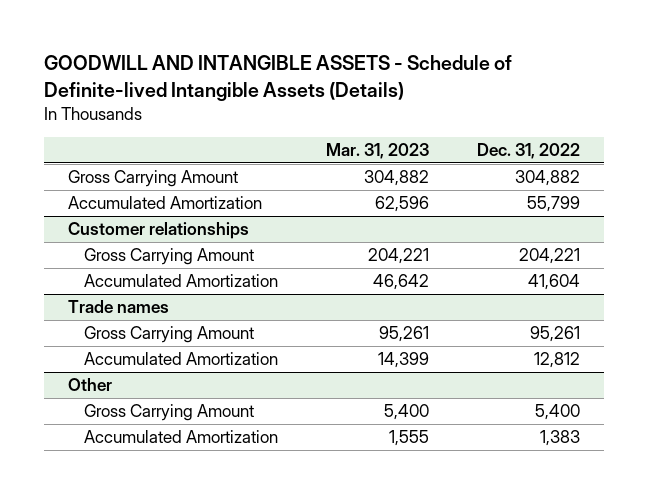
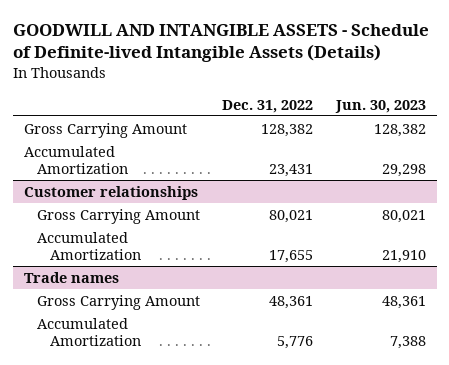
[326,142,430,159] Mar. 31, 2023 -> none
none -> [334,99,426,113] Jun. 30, 2023
[514,170,580,187] 304,882 -> [261,123,314,137] 128,382
[526,196,580,213] 55,799 -> [269,164,314,178] 23,431
[518,248,580,265] 204,221 -> [269,209,314,223] 80,021
[527,274,580,291] 41,604 -> [269,250,314,264] 17,655
[67,378,112,392] Other -> none
[84,404,255,422] Gross Carrying Amount -> none
[84,430,279,444] Accumulated Amortization -> none
[529,326,580,343] 95,261 -> [269,295,314,309] 48,361
[533,352,580,369] 12,812 -> [277,336,314,350] 5,776

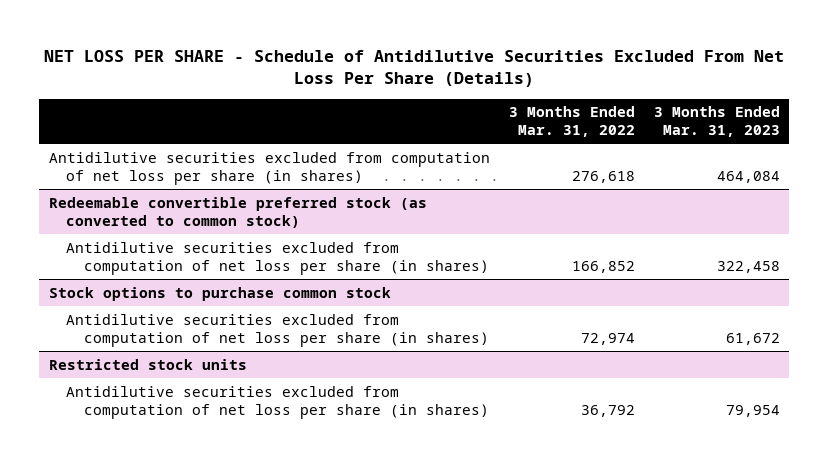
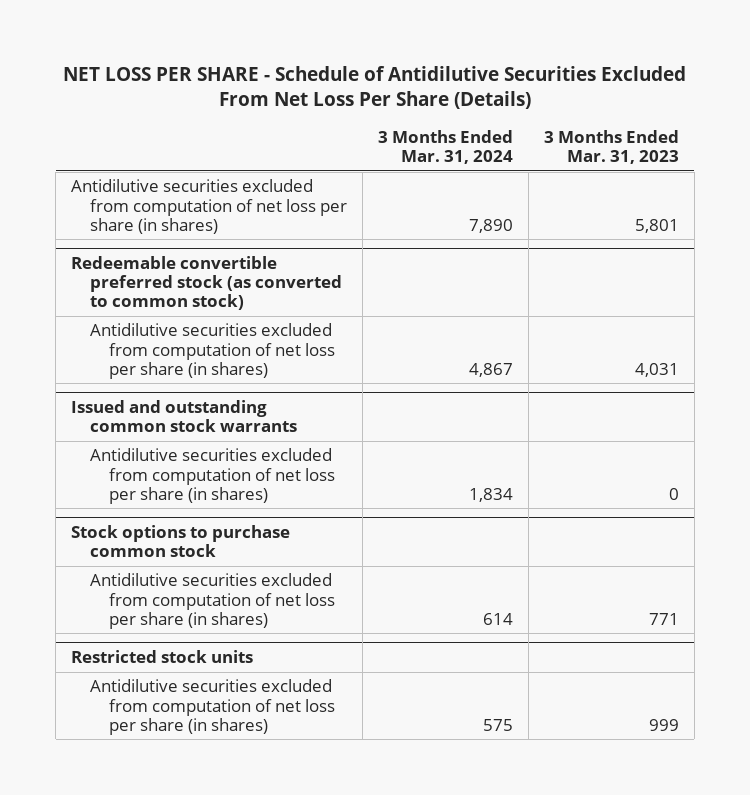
[508,106,635,138] 3 Months Ended Mar. 31, 2022 -> none
none -> [377,130,513,165] 3 Months Ended Mar. 31, 2024
[716,170,780,183] 464,084 -> [634,218,679,233] 5,801
[716,260,780,273] 322,458 -> [634,362,679,377] 4,031
none -> [71,399,298,433] Issued and outstanding common stock warrants
none -> [90,448,336,504] Antidilutive securities excluded from computation of net loss per share (in shares)
[725,332,780,345] 61,672 -> [648,612,679,625] 771
[725,404,780,417] 79,954 -> [648,718,679,731] 999

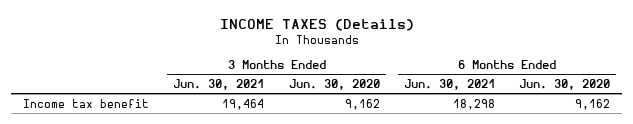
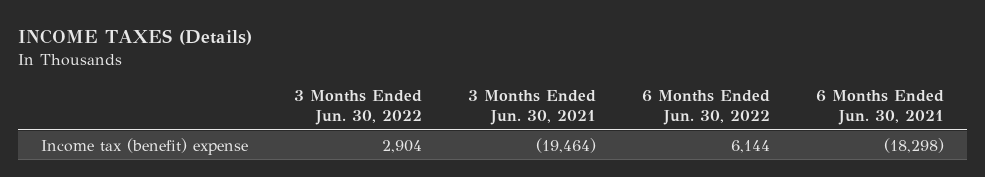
[288,79,380,91] Jun. 30, 2020 -> none
[519,79,611,91] Jun. 30, 2020 -> none
none -> [293,89,422,126] 3 Months Ended Jun. 30, 2022
none -> [641,89,770,126] 6 Months Ended Jun. 30, 2022
[23,98,150,108] Income tax benefit -> [41,137,249,155] Income tax (benefit) expense
[222,98,265,110] 19,464 -> [535,137,596,153] (19,464)
[452,98,495,110] 18,298 -> [883,137,944,153] (18,298)

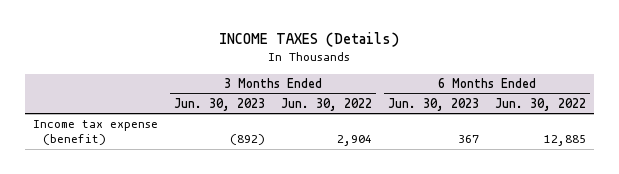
[467,89,596,126] 3 Months Ended Jun. 30, 2021 -> none
[815,89,944,126] 6 Months Ended Jun. 30, 2021 -> none
none -> [173,97,265,111] Jun. 30, 2023
none -> [387,97,479,111] Jun. 30, 2023
[41,137,249,155] Income tax (benefit) expense -> [32,120,158,146] Income tax expense (benefit)
[730,139,770,153] 6,144 -> [544,135,587,147] 12,885

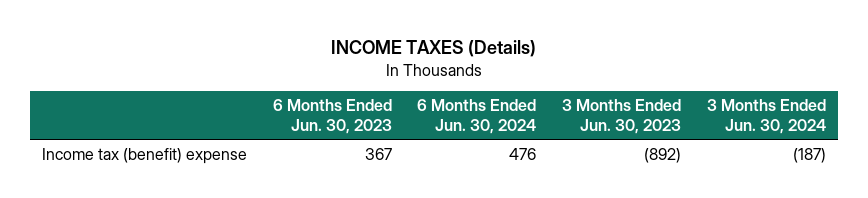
[280,97,372,111] Jun. 30, 2022 -> none
[495,97,587,111] Jun. 30, 2022 -> none
none -> [417,99,537,135] 6 Months Ended Jun. 30, 2024
none -> [706,99,826,135] 3 Months Ended Jun. 30, 2024
[32,120,158,146] Income tax expense (benefit) -> [42,147,248,164] Income tax (benefit) expense

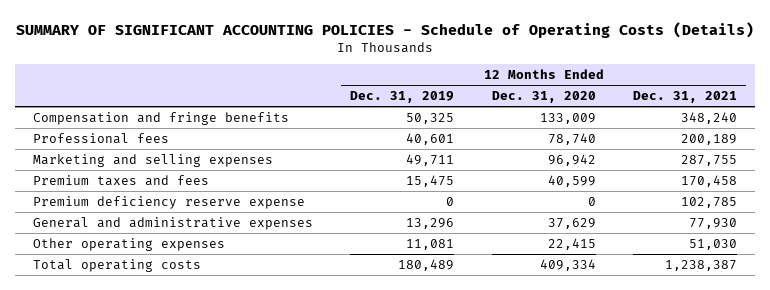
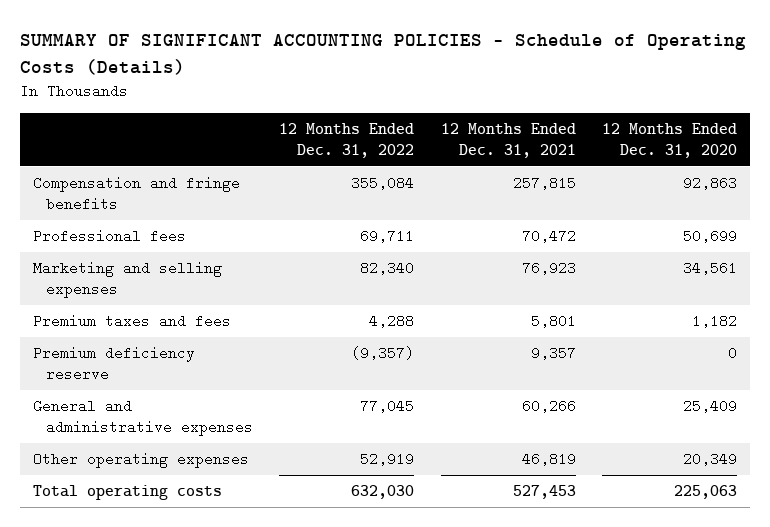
[350,91,455,104] Dec. 31, 2019 -> none
none -> [279,123,415,159] 12 Months Ended Dec. 31, 2022
[539,112,596,124] 133,009 -> [682,176,737,191] 92,863
[680,111,737,124] 348,240 -> [512,176,576,191] 257,815
[547,132,596,145] 78,740 -> [682,229,737,244] 50,699
[680,133,737,145] 200,189 -> [521,229,576,244] 70,472
[547,153,596,166] 96,942 -> [682,261,737,276] 34,561
[680,154,737,166] 287,755 -> [521,261,576,276] 76,923
[547,174,596,187] 40,599 -> [691,314,737,329] 1,182
[680,174,737,187] 170,458 -> [530,314,576,329] 5,801
[33,195,306,209] Premium deficiency reserve expense -> [32,346,195,382] Premium deficiency reserve
[680,196,737,208] 102,785 -> [530,346,576,361] 9,357
[547,217,596,229] 37,629 -> [682,399,737,414] 25,409
[688,217,737,229] 77,930 -> [521,399,576,414] 60,266
[547,237,596,250] 22,415 -> [682,452,737,467] 20,349
[688,238,737,250] 51,030 -> [521,452,576,467] 46,819
[539,258,596,271] 409,334 -> [673,485,737,500] 225,063
[664,259,737,271] 1,238,387 -> [512,485,576,500] 527,453

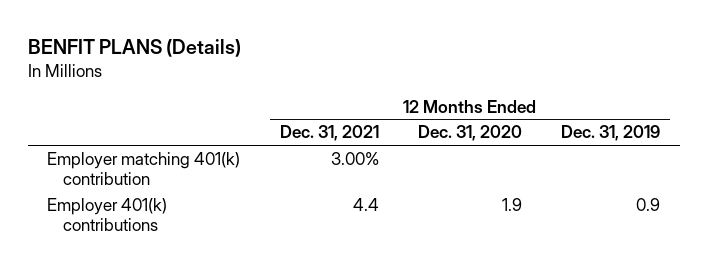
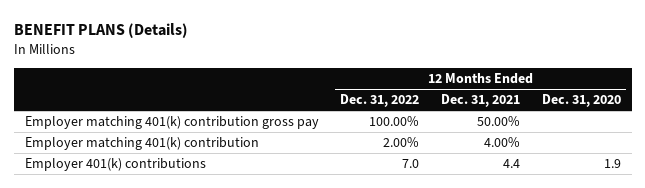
[27,39,241,58] BENFIT PLANS (Details) -> [13,23,188,39] BENEFIT PLANS (Details)
[561,125,661,142] Dec. 31, 2019 -> none
none -> [340,94,420,108] Dec. 31, 2022
none -> [24,116,319,130] Employer matching 401(k) contribution gross pay
[330,151,379,165] 3.00% -> [484,137,521,148] 4.00%

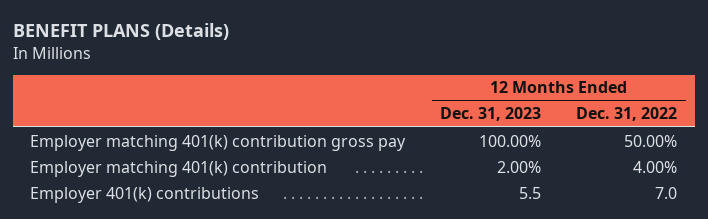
[441,94,521,108] Dec. 31, 2021 -> none
[541,94,621,108] Dec. 31, 2020 -> none
none -> [440,107,542,122] Dec. 31, 2023
[369,116,420,127] 100.00% -> [624,134,678,147] 50.00%
[383,137,420,148] 2.00% -> [633,160,678,173] 4.00%

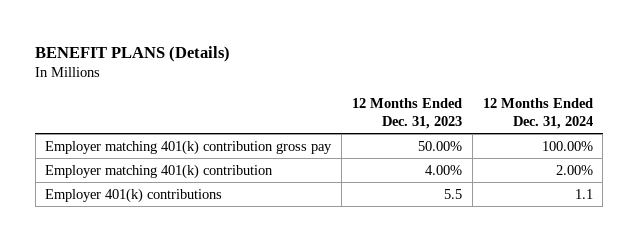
[576,107,678,122] Dec. 31, 2022 -> none
none -> [482,98,593,130] 12 Months Ended Dec. 31, 2024
[479,134,542,147] 100.00% -> [418,140,463,151] 50.00%
[497,160,542,173] 2.00% -> [425,164,463,175] 4.00%

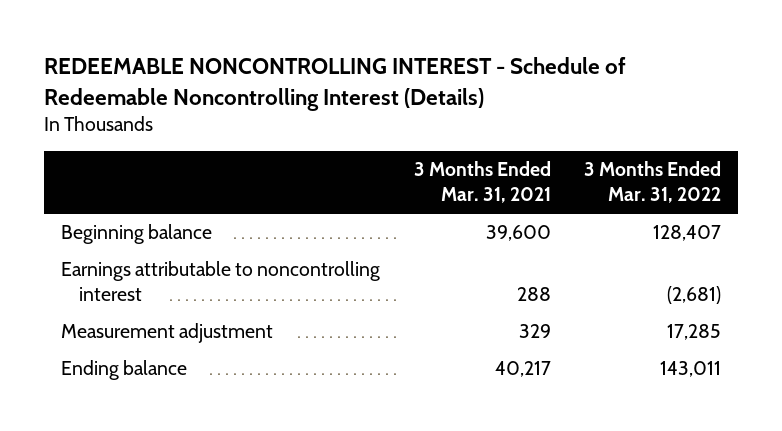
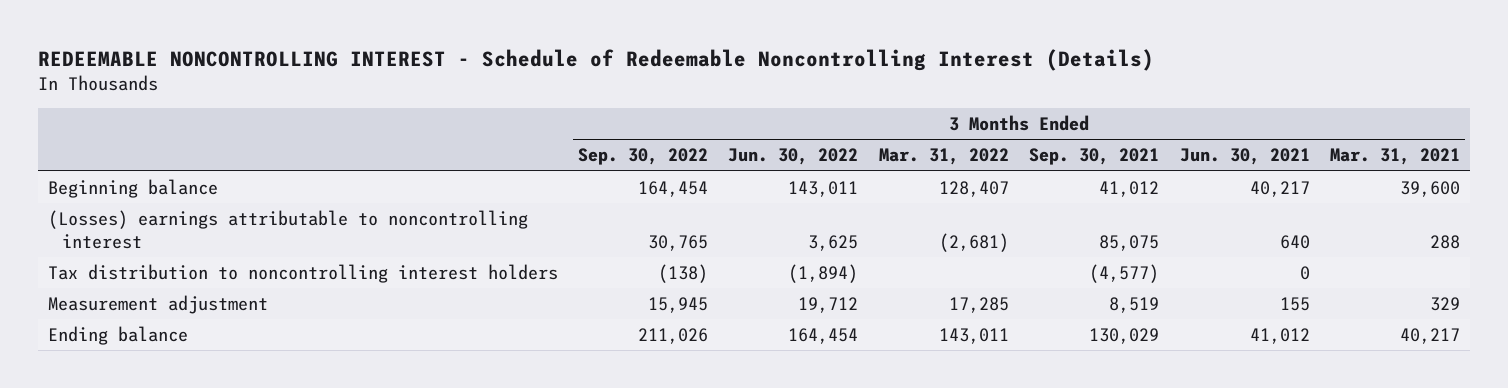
none -> [578,148,709,166] Sep. 30, 2022
none -> [728,148,859,166] Jun. 30, 2022
none -> [1029,148,1160,166] Sep. 30, 2021
none -> [1179,148,1310,166] Jun. 30, 2021
[60,261,380,302] Earnings attributable to noncontrolling interest -> [47,209,528,250] (Losses) earnings attributable to noncontrolling interest
none -> [47,263,558,283] Tax distribution to noncontrolling interest holders

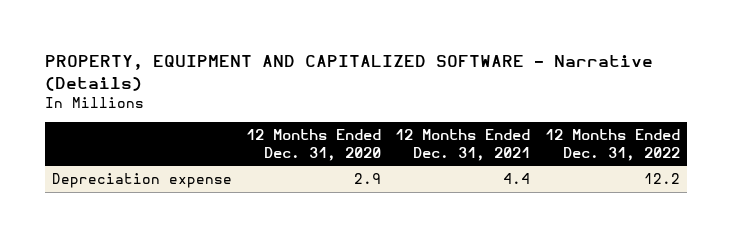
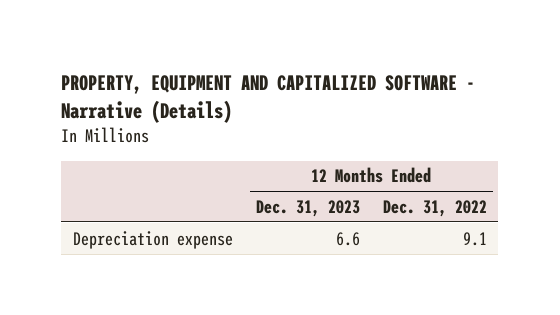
[246,128,382,161] 12 Months Ended Dec. 31, 2020 -> none
[395,128,531,161] 12 Months Ended Dec. 31, 2021 -> none
none -> [255,199,360,217] Dec. 31, 2023
[643,173,680,185] 12.2 -> [462,231,487,246] 9.1

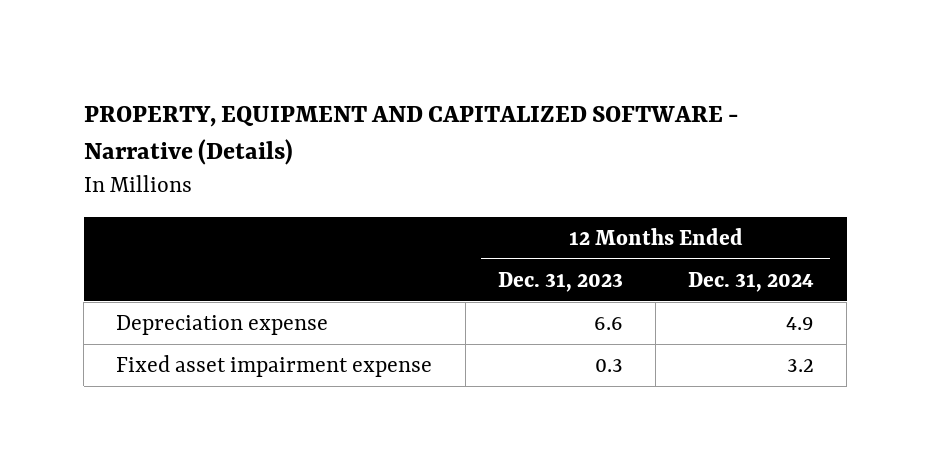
[382,199,487,217] Dec. 31, 2022 -> none
none -> [687,271,814,292] Dec. 31, 2024
none -> [116,354,433,377] Fixed asset impairment expense

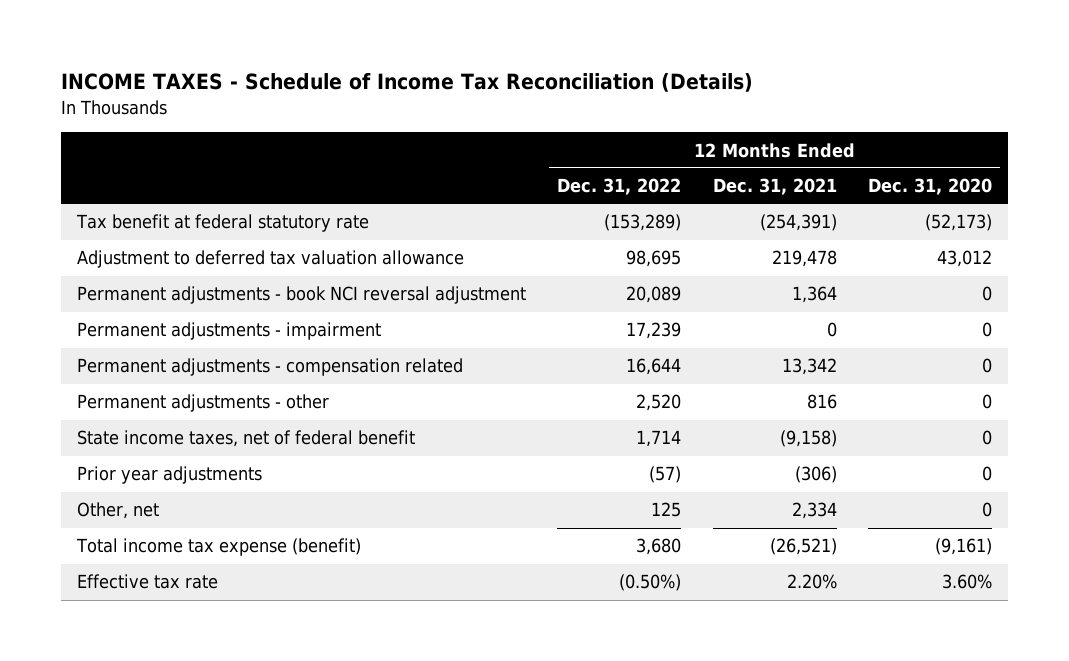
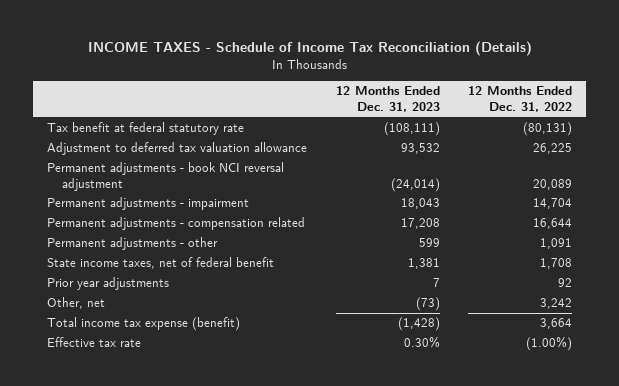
[712,178,837,196] Dec. 31, 2021 -> none
[868,178,993,196] Dec. 31, 2020 -> none
none -> [335,86,440,112] 12 Months Ended Dec. 31, 2023
[604,214,682,232] (153,289) -> [522,122,572,137] (80,131)
[626,250,682,268] 98,695 -> [532,143,572,155] 26,225
[626,322,682,340] 17,239 -> [532,198,572,210] 14,704
[636,394,682,412] 2,520 -> [539,238,572,250] 1,091
[636,430,682,448] 1,714 -> [539,258,572,270] 1,708
[649,466,682,484] (57) -> [557,278,572,288] 92
[651,502,682,518] 125 -> [539,298,572,310] 3,242
[636,538,682,556] 3,680 -> [539,318,572,330] 3,664
[619,574,682,592] (0.50%) -> [525,336,572,352] (1.00%)

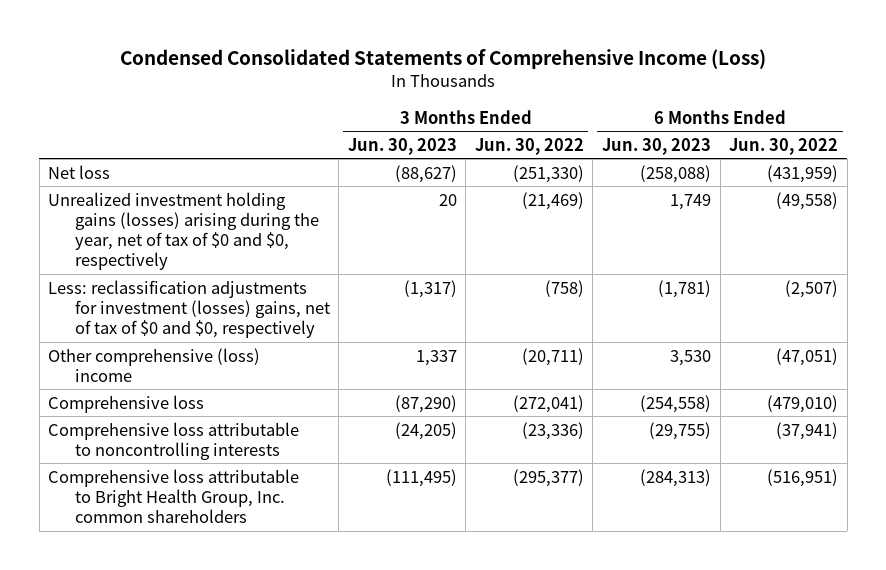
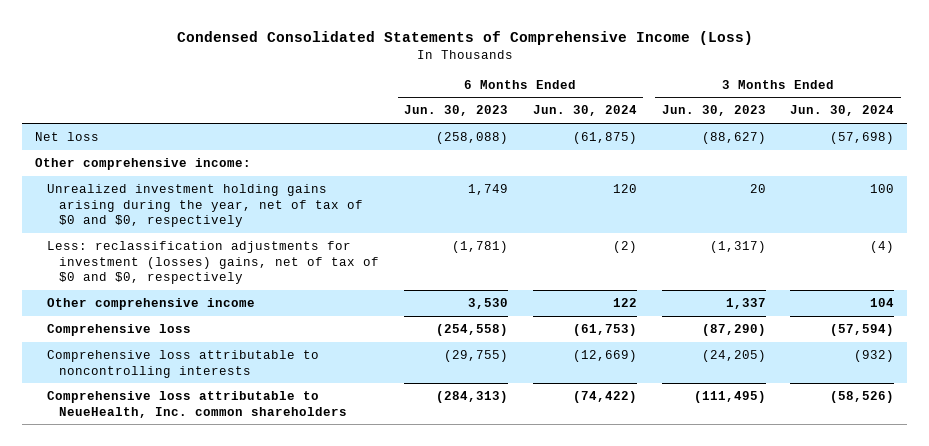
[474,137,584,155] Jun. 30, 2022 -> none
[729,137,839,155] Jun. 30, 2022 -> none
none -> [532,105,637,117] Jun. 30, 2024
none -> [790,105,895,117] Jun. 30, 2024
none -> [34,157,251,170] Other comprehensive income:
[48,191,319,271] Unrealized investment holding gains (losses) arising during the year, net of tax of $0 and $0, respectively -> [47,183,364,228] Unrealized investment holding gains arising during the year, net of tax of $0 and $0, respectively
[48,347,261,382] Other comprehensive (loss) income -> [47,297,256,310] Other comprehensive income
[48,468,300,523] Comprehensive loss attributable to Bright Health Group, Inc. common shareholders -> [47,390,348,418] Comprehensive loss attributable to NeueHealth, Inc. common shareholders

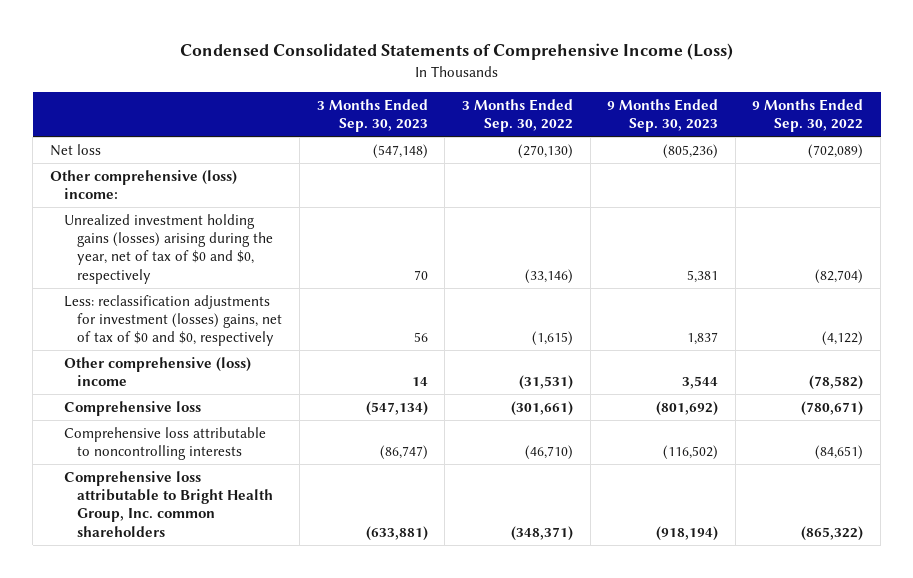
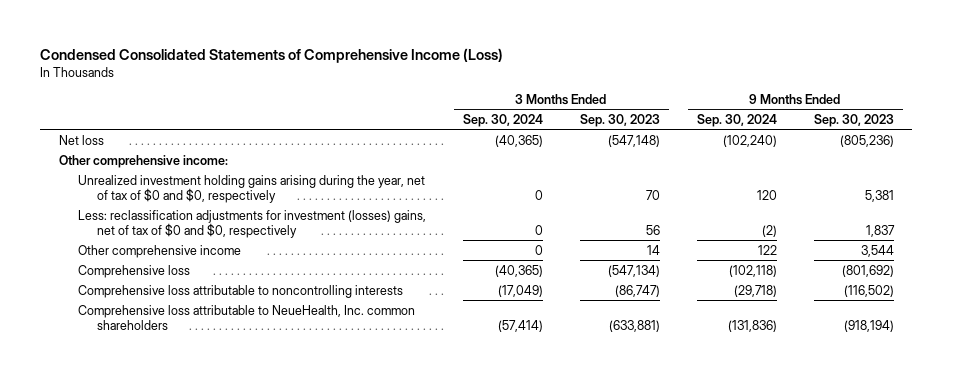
[461,99,573,133] 3 Months Ended Sep. 30, 2022 -> none
[752,99,864,133] 9 Months Ended Sep. 30, 2022 -> none
none -> [462,113,543,127] Sep. 30, 2024
none -> [696,113,777,127] Sep. 30, 2024
[49,169,237,200] Other comprehensive (loss) income: -> [58,154,228,168] Other comprehensive income:
[63,213,274,284] Unrealized investment holding gains (losses) arising during the year, net of tax of $0 and $0, respectively -> [77,174,425,203] Unrealized investment holding gains arising during the year, net of tax of $0 and $0, respectively
[63,356,251,387] Other comprehensive (loss) income -> [77,244,241,258] Other comprehensive income
[63,470,274,537] Comprehensive loss attributable to Bright Health Group, Inc. common shareholders -> [77,304,415,330] Comprehensive loss attributable to NeueHealth, Inc. common shareholders

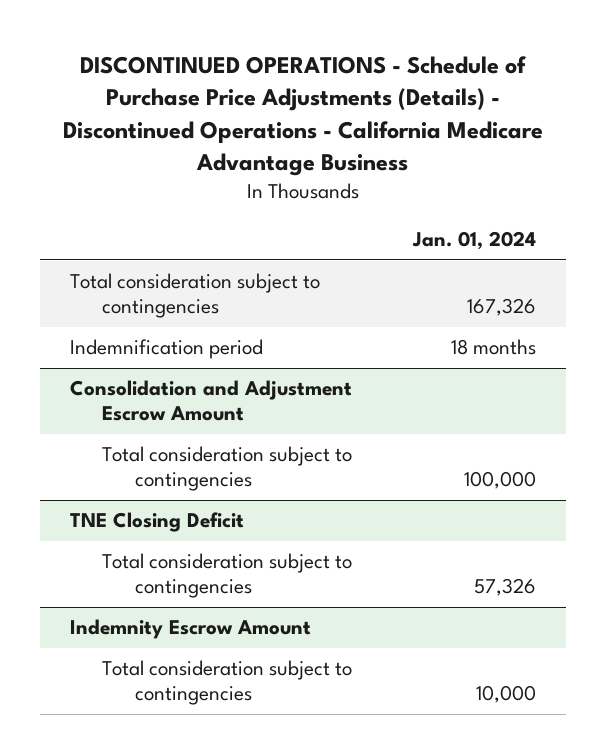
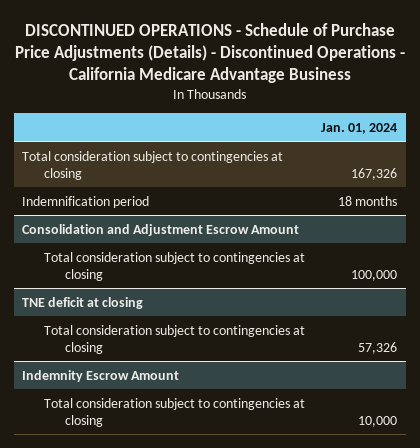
[70,273,321,319] Total consideration subject to contingencies -> [22,150,284,180] Total consideration subject to contingencies at closing
[102,446,353,492] Total consideration subject to contingencies -> [43,251,305,281] Total consideration subject to contingencies at closing
[70,512,245,533] TNE Closing Deficit -> [22,296,144,309] TNE deficit at closing
[102,553,353,599] Total consideration subject to contingencies -> [43,324,305,354] Total consideration subject to contingencies at closing
[102,660,353,706] Total consideration subject to contingencies -> [43,397,305,427] Total consideration subject to contingencies at closing

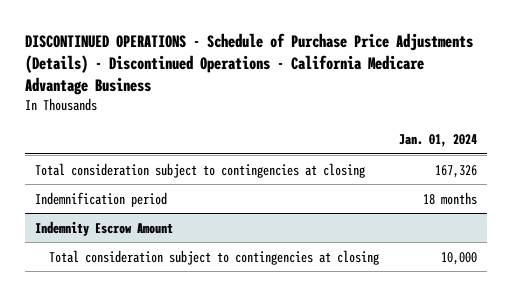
[22,223,300,236] Consolidation and Adjustment Escrow Amount -> none
[43,251,305,281] Total consideration subject to contingencies at closing -> none
[22,296,144,309] TNE deficit at closing -> none
[43,324,305,354] Total consideration subject to contingencies at closing -> none

